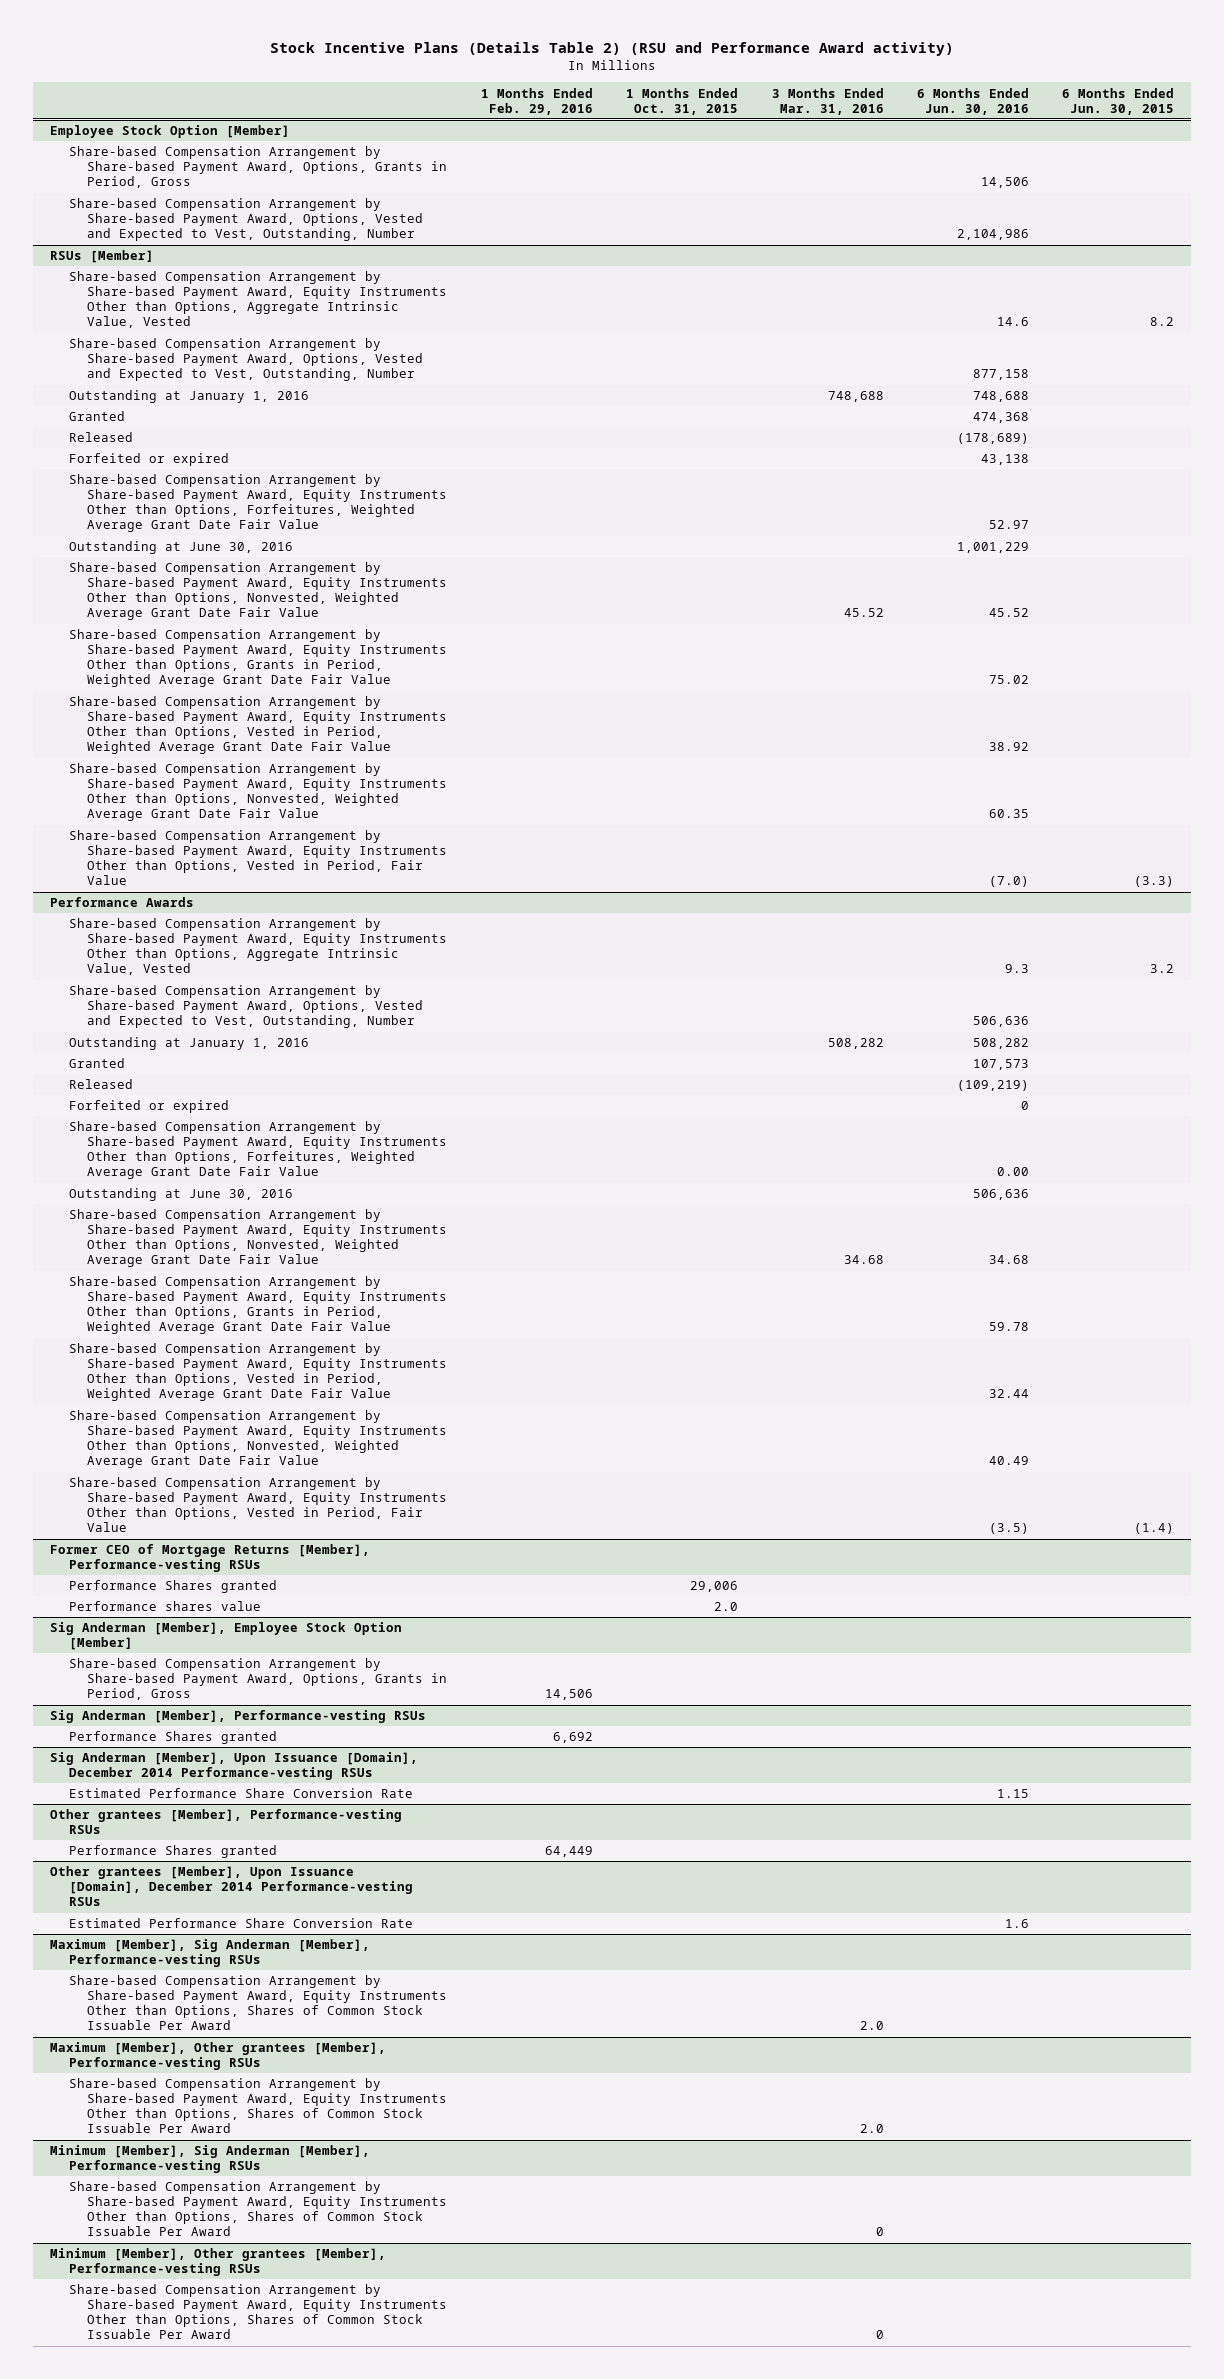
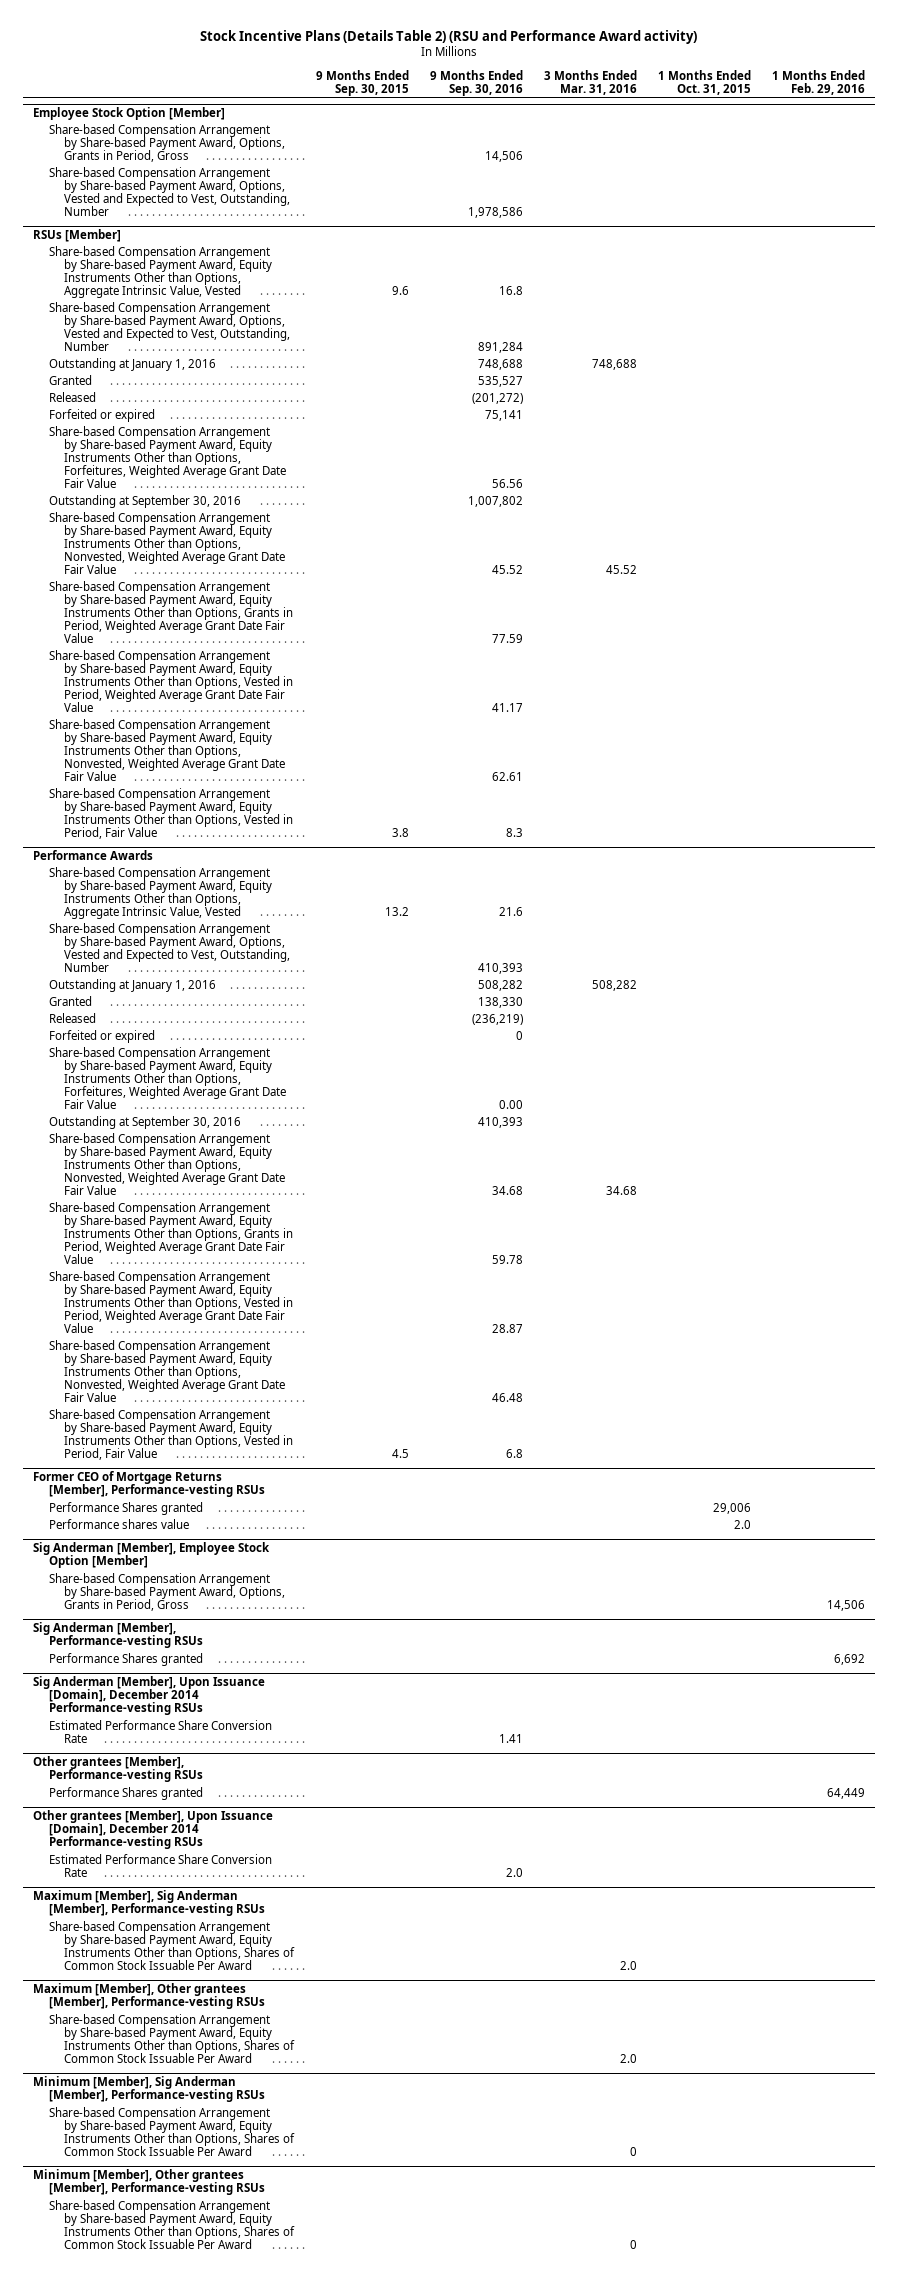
[917,87,1030,115] 6 Months Ended Jun. 30, 2016 -> none
[1062,87,1175,115] 6 Months Ended Jun. 30, 2015 -> none
none -> [315,69,409,97] 9 Months Ended Sep. 30, 2015
none -> [429,69,523,97] 9 Months Ended Sep. 30, 2016
[68,541,293,555] Outstanding at June 30, 2016 -> [48,494,241,508] Outstanding at September 30, 2016
[68,1188,293,1202] Outstanding at June 30, 2016 -> [48,1115,241,1129] Outstanding at September 30, 2016

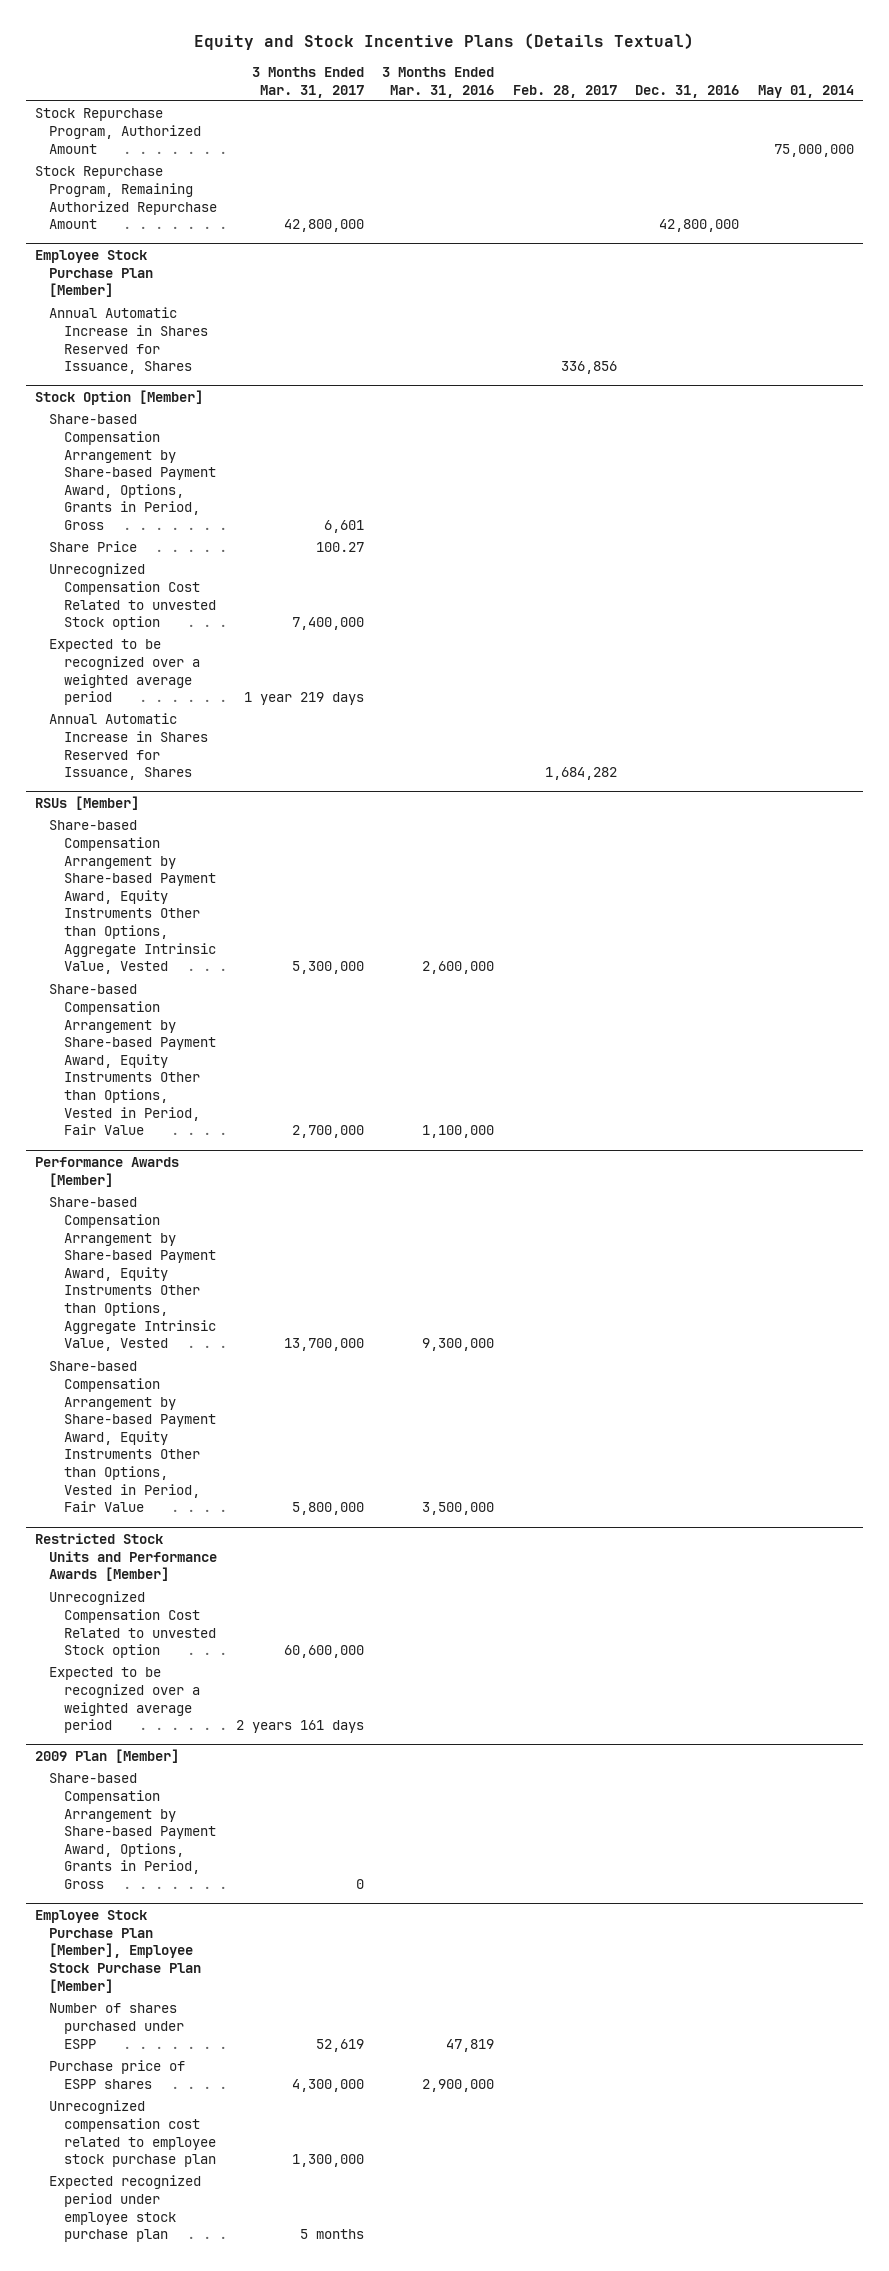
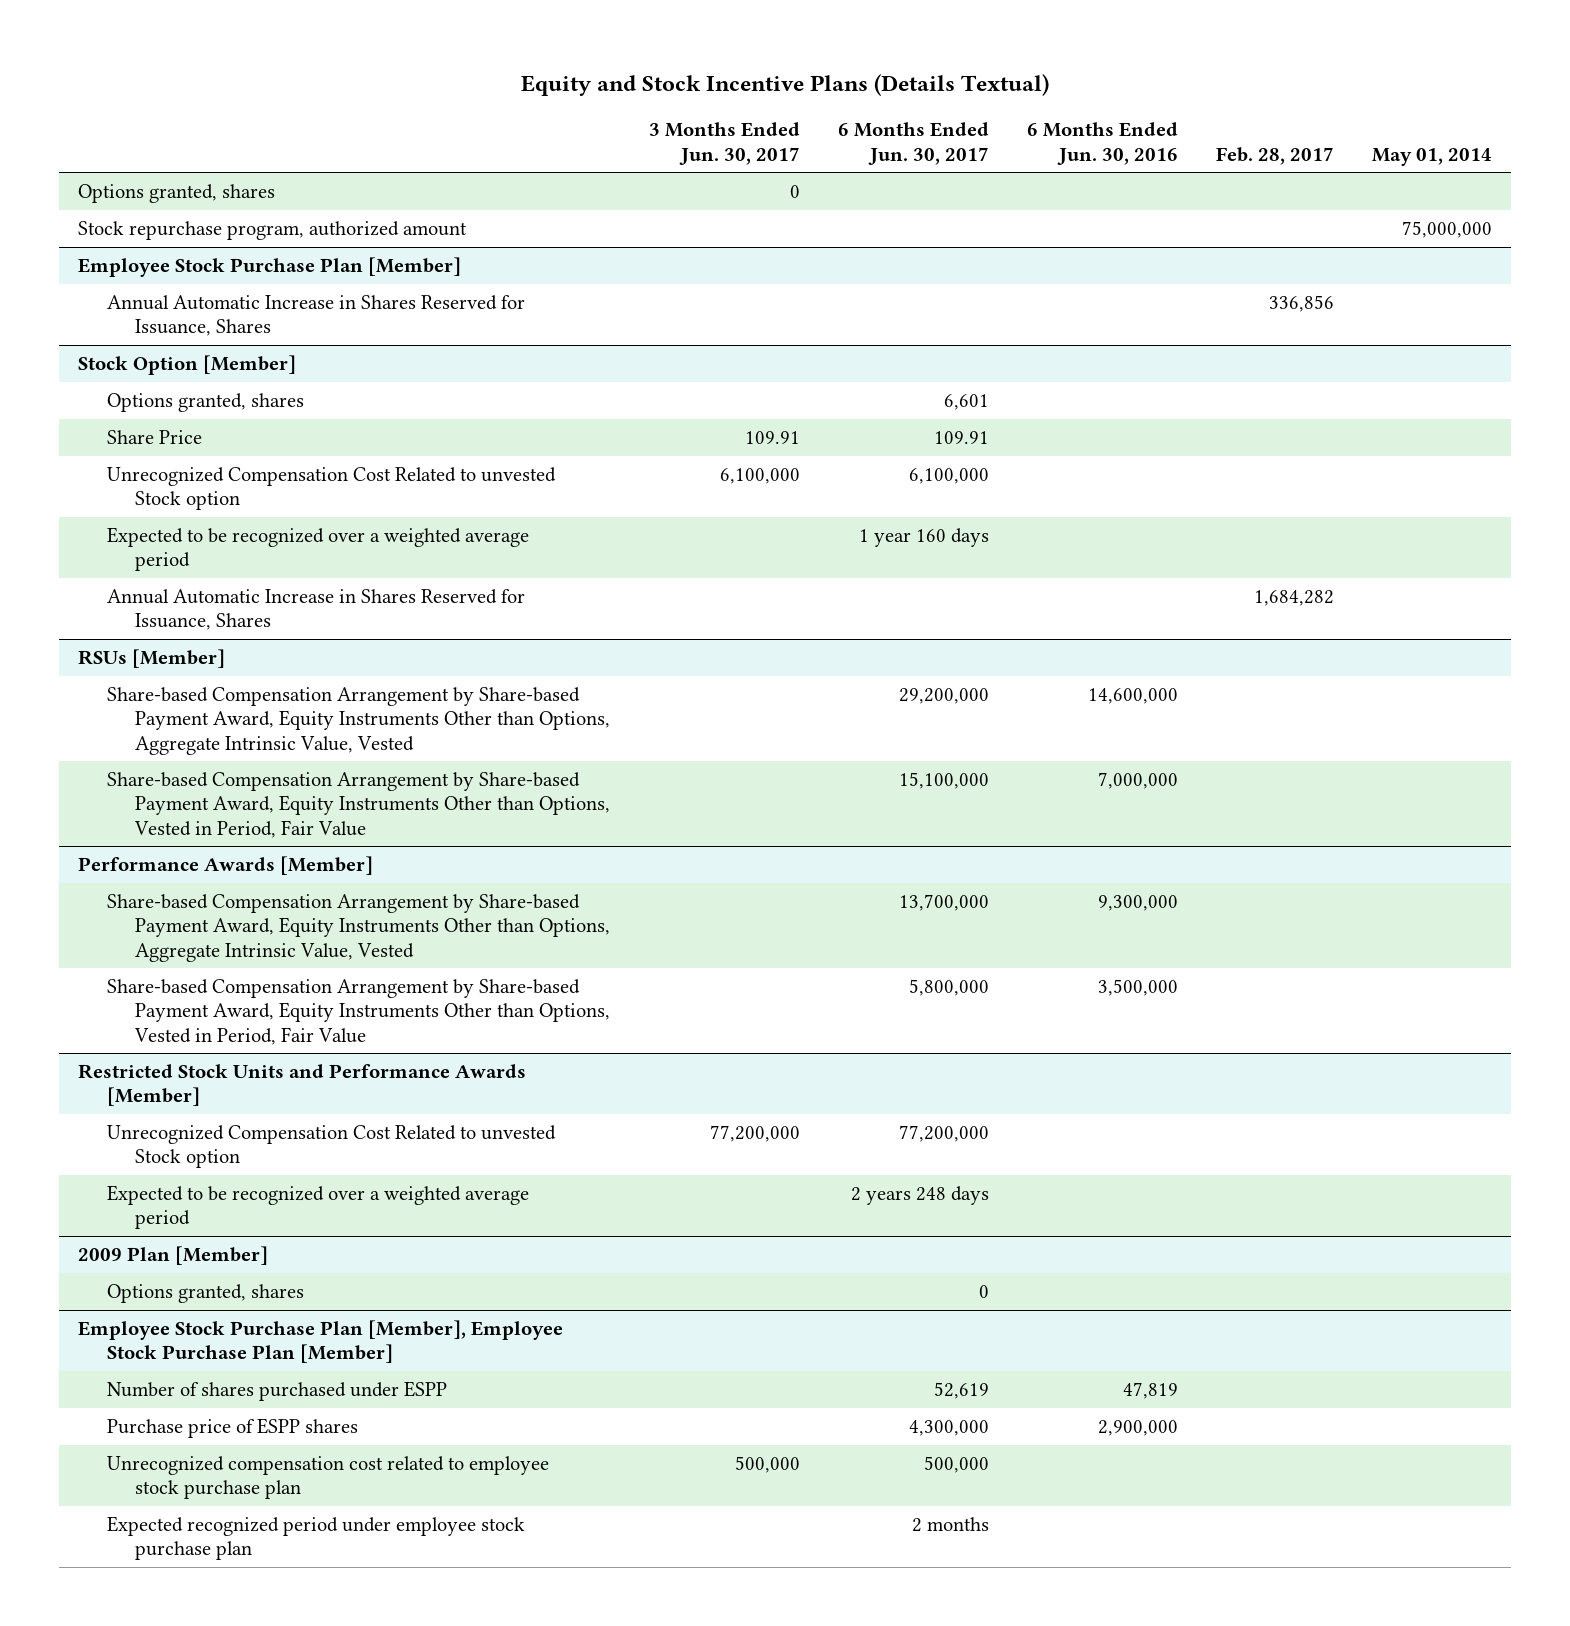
[251,67,364,98] 3 Months Ended Mar. 31, 2017 -> none
[382,67,495,98] 3 Months Ended Mar. 31, 2016 -> none
[635,84,740,98] Dec. 31, 2016 -> none
none -> [648,122,800,165] 3 Months Ended Jun. 30, 2017
none -> [837,122,989,165] 6 Months Ended Jun. 30, 2017
none -> [1026,122,1178,165] 6 Months Ended Jun. 30, 2016
[34,166,218,230] Stock Repurchase Program, Remaining Authorized Repurchase Amount -> none
none -> [78,184,276,204] Options granted, shares
[34,108,202,154] Stock Repurchase Program, Authorized Amount -> [78,221,468,241] Stock repurchase program, authorized amount
[49,414,216,531] Share-based Compensation Arrangement by Share-based Payment Award, Options, Grants in Period, Gross -> [106,393,304,413] Options granted, shares
[49,1773,216,1890] Share-based Compensation Arrangement by Share-based Payment Award, Options, Grants in Period, Gross -> [106,1284,304,1304] Options granted, shares

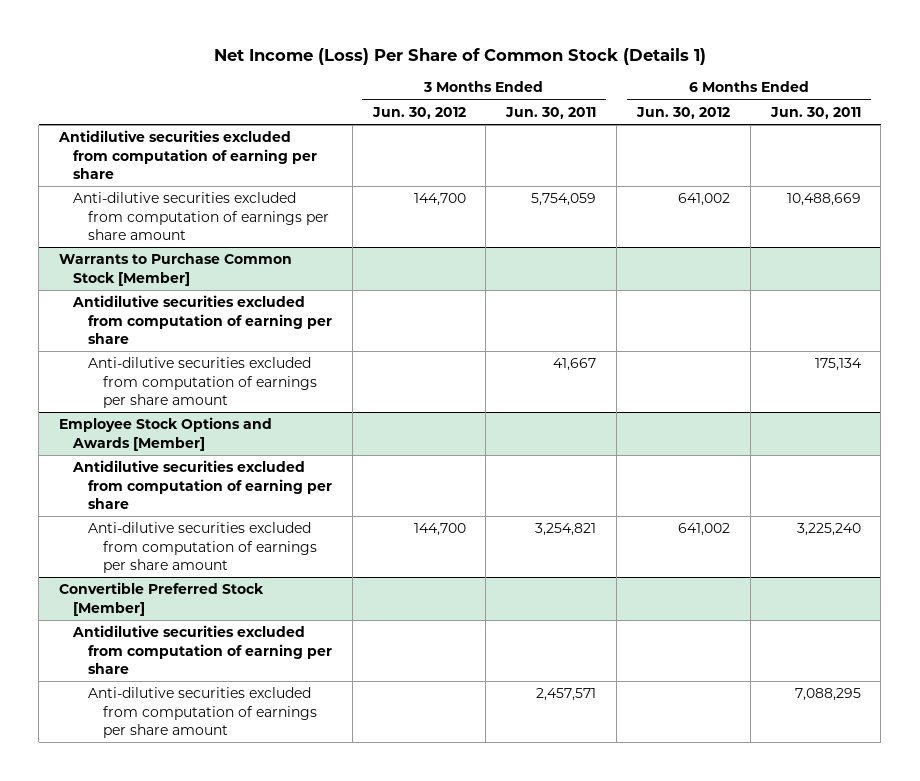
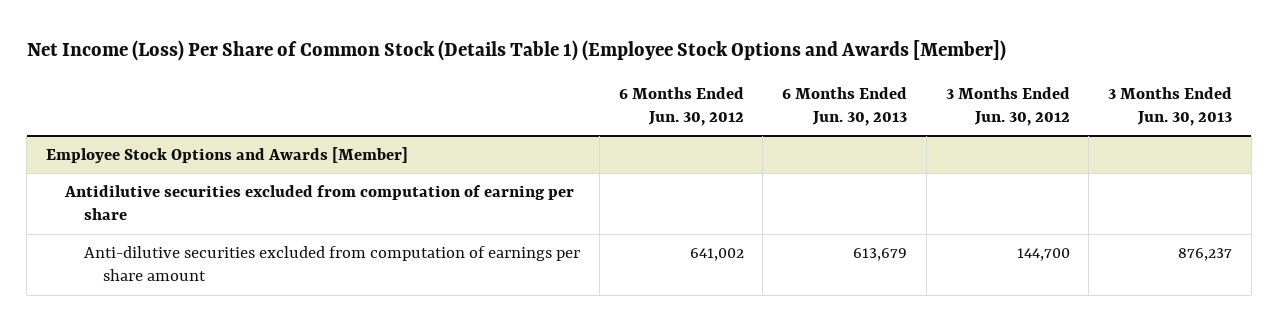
[213,47,706,65] Net Income (Loss) Per Share of Common Stock (Details 1) -> [26,40,1006,62] Net Income (Loss) Per Share of Common Stock (Details Table 1) (Employee Stock Options and Awards [Member])
[505,106,597,119] Jun. 30, 2011 -> none
[769,106,861,119] Jun. 30, 2011 -> none
none -> [782,86,908,127] 6 Months Ended Jun. 30, 2013
none -> [1107,86,1232,127] 3 Months Ended Jun. 30, 2013
[57,130,318,179] Antidilutive securities excluded from computation of earning per share -> none
[73,192,329,240] Anti-dilutive securities excluded from computation of earnings per share amount -> none
[58,253,292,286] Warrants to Purchase Common Stock [Member] -> none
[72,295,332,344] Antidilutive securities excluded from computation of earning per share -> none
[87,357,317,408] Anti-dilutive securities excluded from computation of earnings per share amount -> none
[58,582,264,616] Convertible Preferred Stock [Member] -> none
[72,625,332,674] Antidilutive securities excluded from computation of earning per share -> none
[87,687,317,738] Anti-dilutive securities excluded from computation of earnings per share amount -> none

